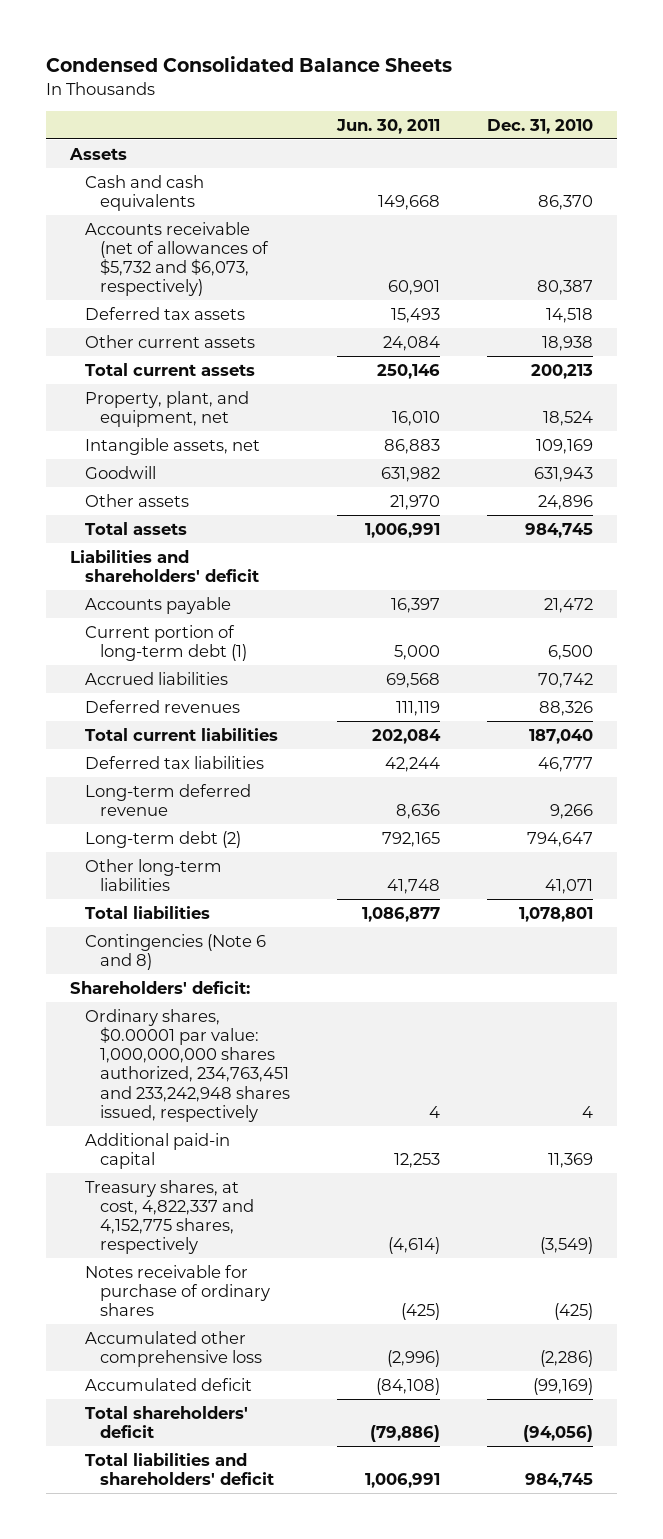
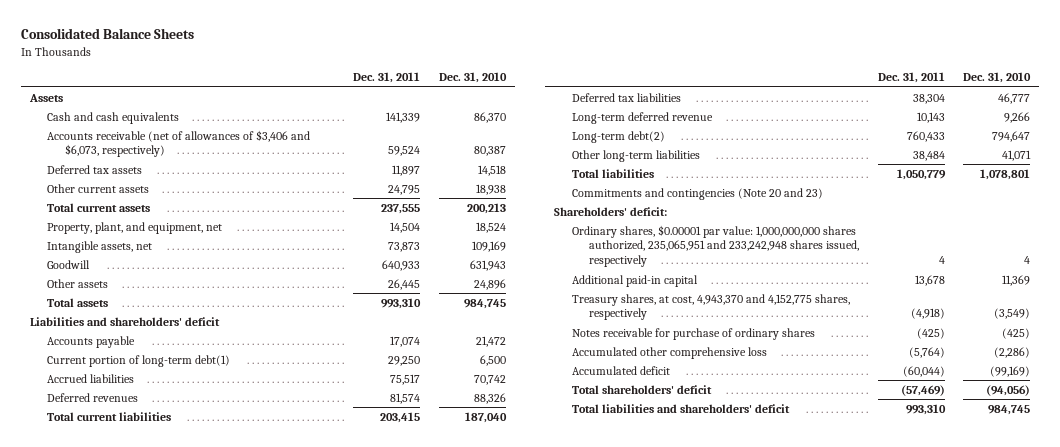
[46,56,453,73] Condensed Consolidated Balance Sheets -> [20,28,194,40] Consolidated Balance Sheets
[336,118,441,134] Jun. 30, 2011 -> none
none -> [353,72,421,84] Dec. 31, 2011
[85,221,270,297] Accounts receivable (net of allowances of $5,732 and $6,073, respectively) -> [47,129,311,158] Accounts receivable (net of allowances of $3,406 and $6,073, respectively)
[85,624,248,661] Current portion of long-term debt (1) -> [47,354,231,367] Current portion of long-term debt(1)
[85,830,242,848] Long-term debt (2) -> [571,130,665,143] Long-term debt(2)
[85,933,267,970] Contingencies (Note 6 and 8) -> [571,187,823,200] Commitments and contingencies (Note 20 and 23)
[85,1008,291,1122] Ordinary shares, $0.00001 par value: 1,000,000,000 shares authorized, 234,763,451 and 233,242,948 shares issued, respectively -> [571,224,860,268] Ordinary shares, $0.00001 par value: 1,000,000,000 shares authorized, 235,065,951 and 233,242,948 shares issued, respectively
[85,1179,255,1255] Treasury shares, at cost, 4,822,337 and 4,152,775 shares, respectively -> [571,293,850,321] Treasury shares, at cost, 4,943,370 and 4,152,775 shares, respectively

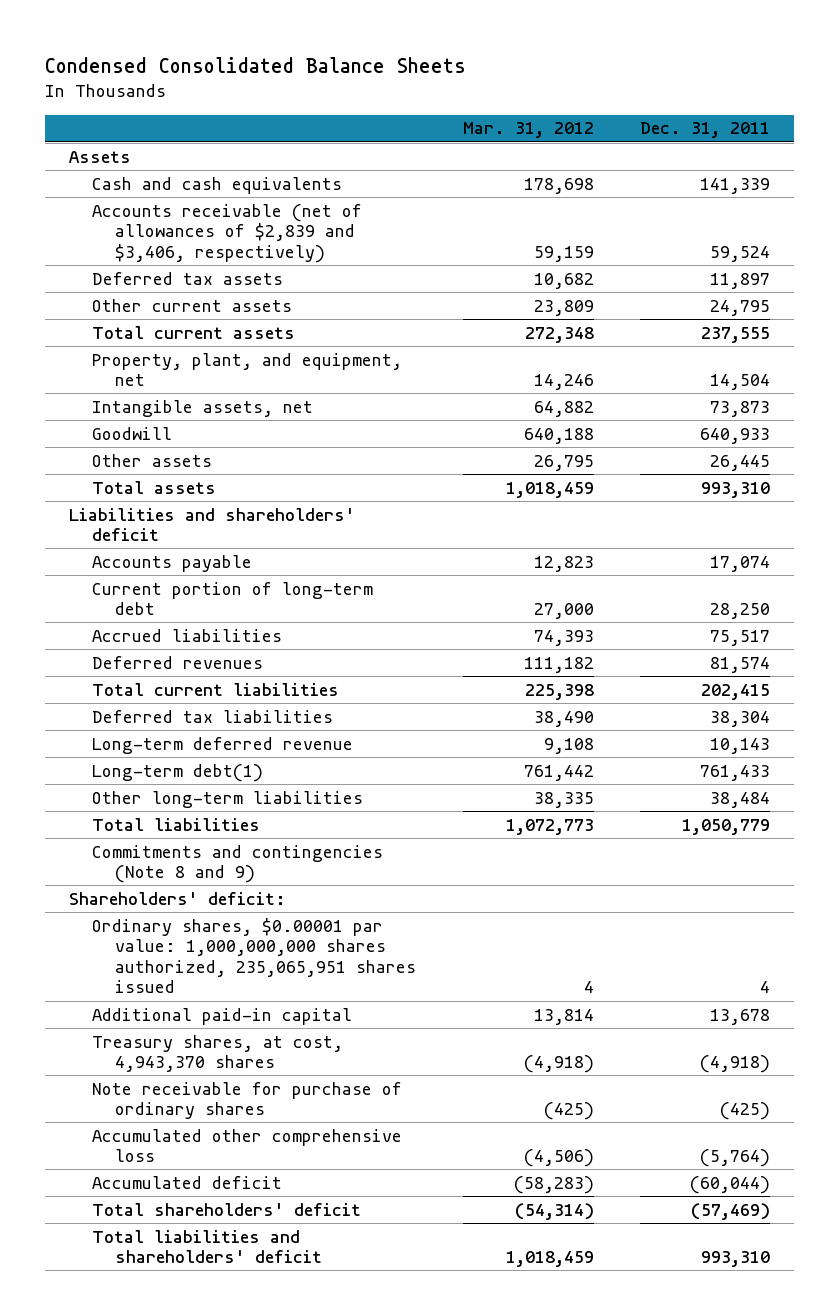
[20,28,194,40] Consolidated Balance Sheets -> [45,57,467,74] Condensed Consolidated Balance Sheets
[438,72,507,84] Dec. 31, 2010 -> none
none -> [462,122,594,139] Mar. 31, 2012
[47,129,311,158] Accounts receivable (net of allowances of $3,406 and $6,073, respectively) -> [91,203,362,263] Accounts receivable (net of allowances of $2,839 and $3,406, respectively)
[47,354,231,367] Current portion of long-term debt(1) -> [91,581,373,616] Current portion of long-term debt
[388,355,421,366] 29,250 -> [710,603,771,620] 28,250
[380,411,421,423] 203,415 -> [701,683,771,700] 202,415
[571,130,665,143] Long-term debt(2) -> [91,763,263,782] Long-term debt(1)
[906,130,945,142] 760,433 -> [700,764,771,781] 761,433
[571,187,823,200] Commitments and contingencies (Note 20 and 23) -> [91,844,383,884] Commitments and contingencies (Note 8 and 9)
[571,224,860,268] Ordinary shares, $0.00001 par value: 1,000,000,000 shares authorized, 235,065,951 and 233,242,948 shares issued, respectively -> [91,917,416,994] Ordinary shares, $0.00001 par value: 1,000,000,000 shares authorized, 235,065,951 shares issued
[571,293,850,321] Treasury shares, at cost, 4,943,370 and 4,152,775 shares, respectively -> [91,1034,343,1073] Treasury shares, at cost, 4,943,370 shares
[571,327,815,340] Notes receivable for purchase of ordinary shares -> [91,1081,402,1120] Note receivable for purchase of ordinary shares

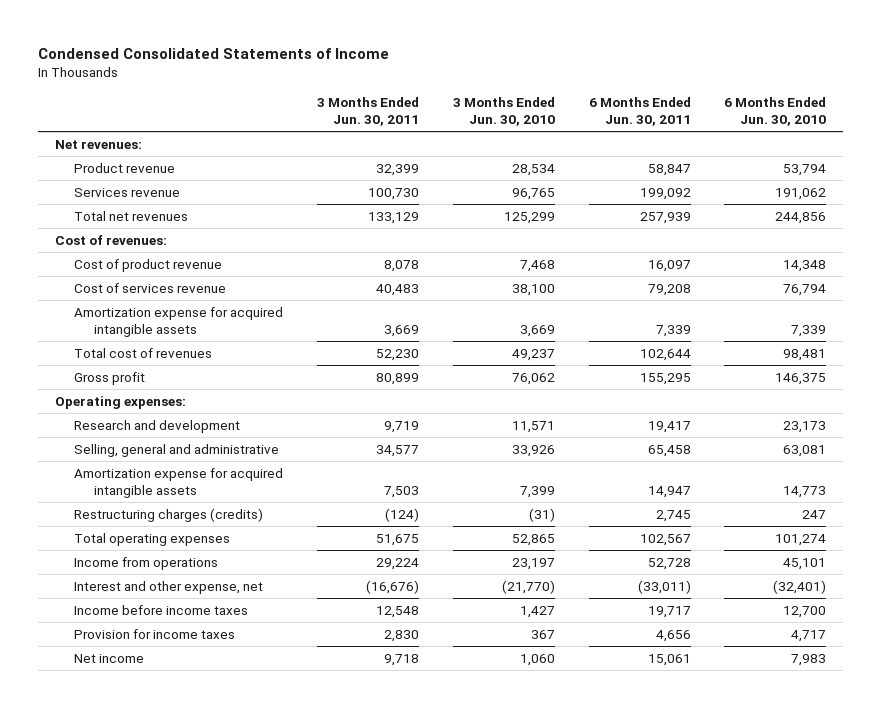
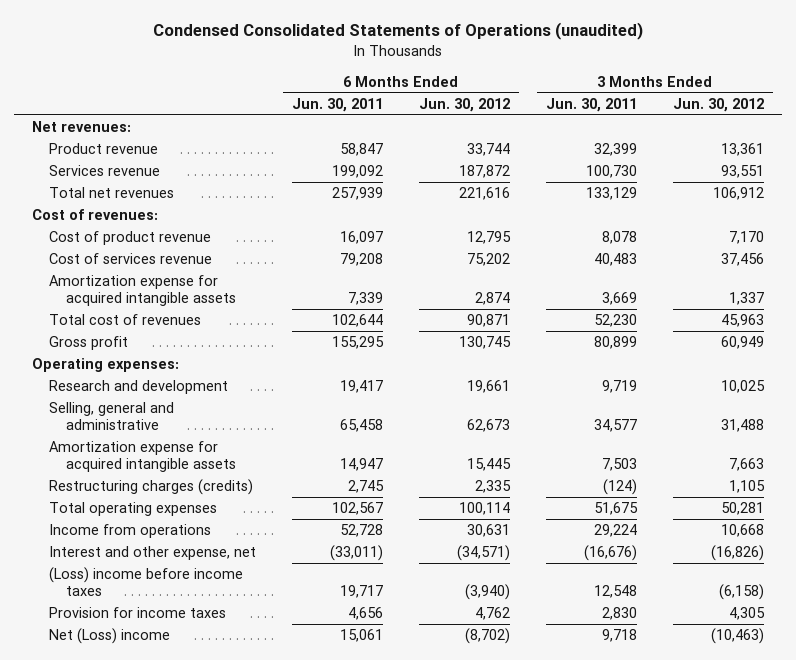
[38,47,390,59] Condensed Consolidated Statements of Income -> [152,22,643,41] Condensed Consolidated Statements of Operations (unaudited)
[452,96,555,126] 3 Months Ended Jun. 30, 2010 -> none
[724,96,827,126] 6 Months Ended Jun. 30, 2010 -> none
none -> [418,97,510,112] Jun. 30, 2012
none -> [672,97,764,112] Jun. 30, 2012
[74,604,249,615] Income before income taxes -> [48,567,243,597] (Loss) income before income taxes
[74,653,145,663] Net income -> [48,628,170,645] Net (Loss) income

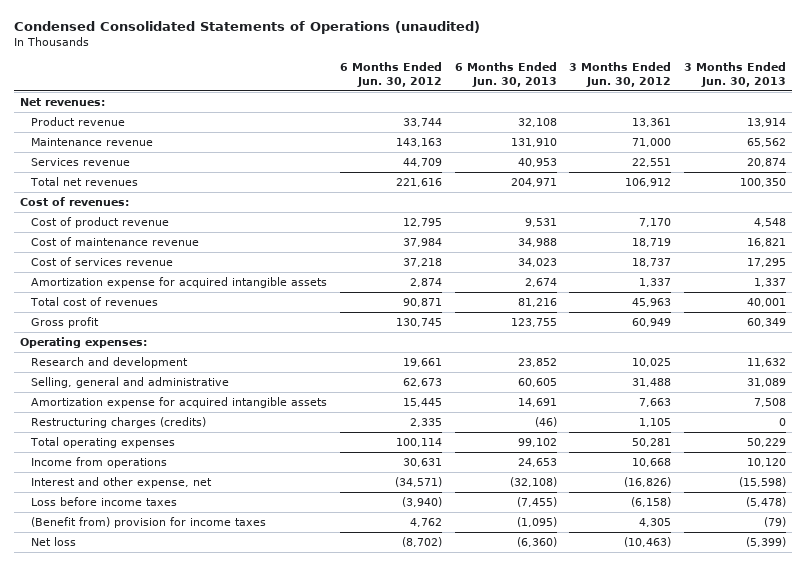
[291,97,383,112] Jun. 30, 2011 -> none
[545,97,637,112] Jun. 30, 2011 -> none
none -> [454,62,557,87] 6 Months Ended Jun. 30, 2013
none -> [683,62,786,87] 3 Months Ended Jun. 30, 2013
none -> [31,137,154,146] Maintenance revenue
[458,165,510,179] 187,872 -> [402,157,442,167] 44,709
[720,165,764,179] 93,551 -> [632,157,672,167] 22,551
none -> [31,236,200,246] Cost of maintenance revenue
[466,253,510,267] 75,202 -> [402,257,442,267] 37,218
[720,253,764,267] 37,456 -> [632,257,672,267] 18,737
[48,567,243,597] (Loss) income before income taxes -> [31,496,178,506] Loss before income taxes
[48,607,226,619] Provision for income taxes -> [31,516,267,528] (Benefit from) provision for income taxes
[48,628,170,645] Net (Loss) income -> [31,536,77,546] Net loss

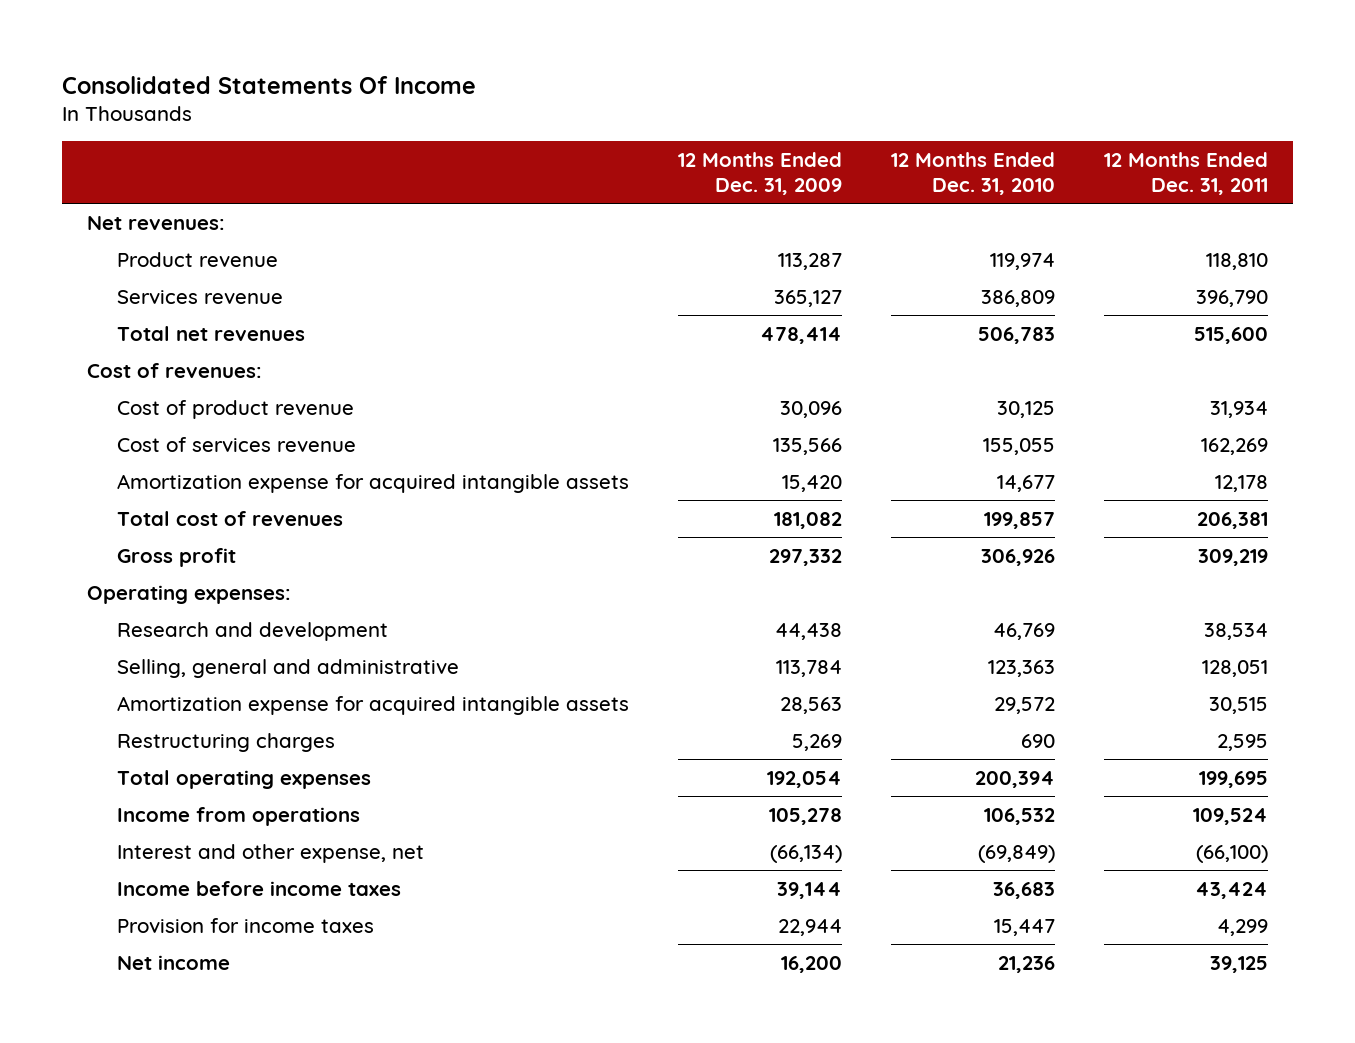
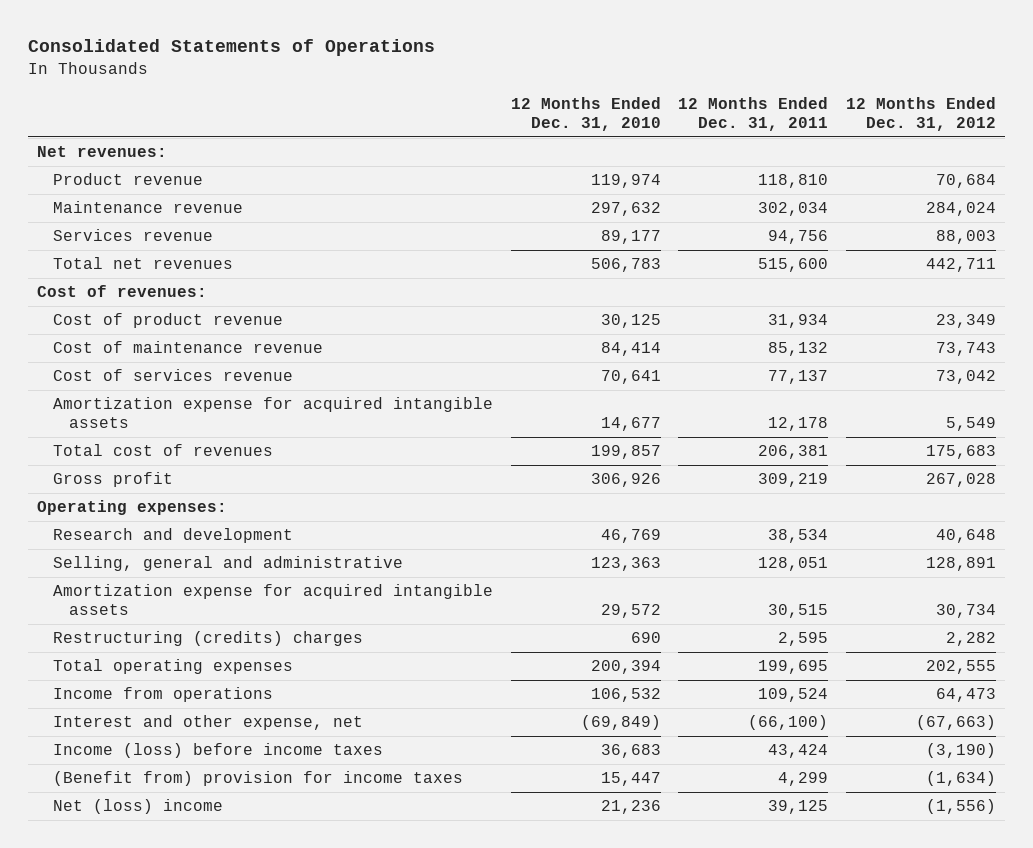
[62,75,477,94] Consolidated Statements Of Income -> [27,39,435,57] Consolidated Statements of Operations
[678,151,843,195] 12 Months Ended Dec. 31, 2009 -> none
none -> [846,96,997,131] 12 Months Ended Dec. 31, 2012
none -> [52,201,243,214] Maintenance revenue
[981,289,1056,307] 386,809 -> [600,230,661,245] 89,177
[1196,289,1269,307] 396,790 -> [768,230,829,245] 94,756
none -> [52,341,323,354] Cost of maintenance revenue
[983,437,1056,455] 155,055 -> [600,370,661,385] 70,641
[1201,437,1269,455] 162,269 -> [768,370,829,385] 77,137
[117,732,336,752] Restructuring charges -> [52,631,363,647] Restructuring (credits) charges
[117,880,402,896] Income before income taxes -> [52,743,383,759] Income (loss) before income taxes
[117,917,375,933] Provision for income taxes -> [52,771,463,787] (Benefit from) provision for income taxes
[117,954,231,970] Net income -> [52,799,223,815] Net (loss) income

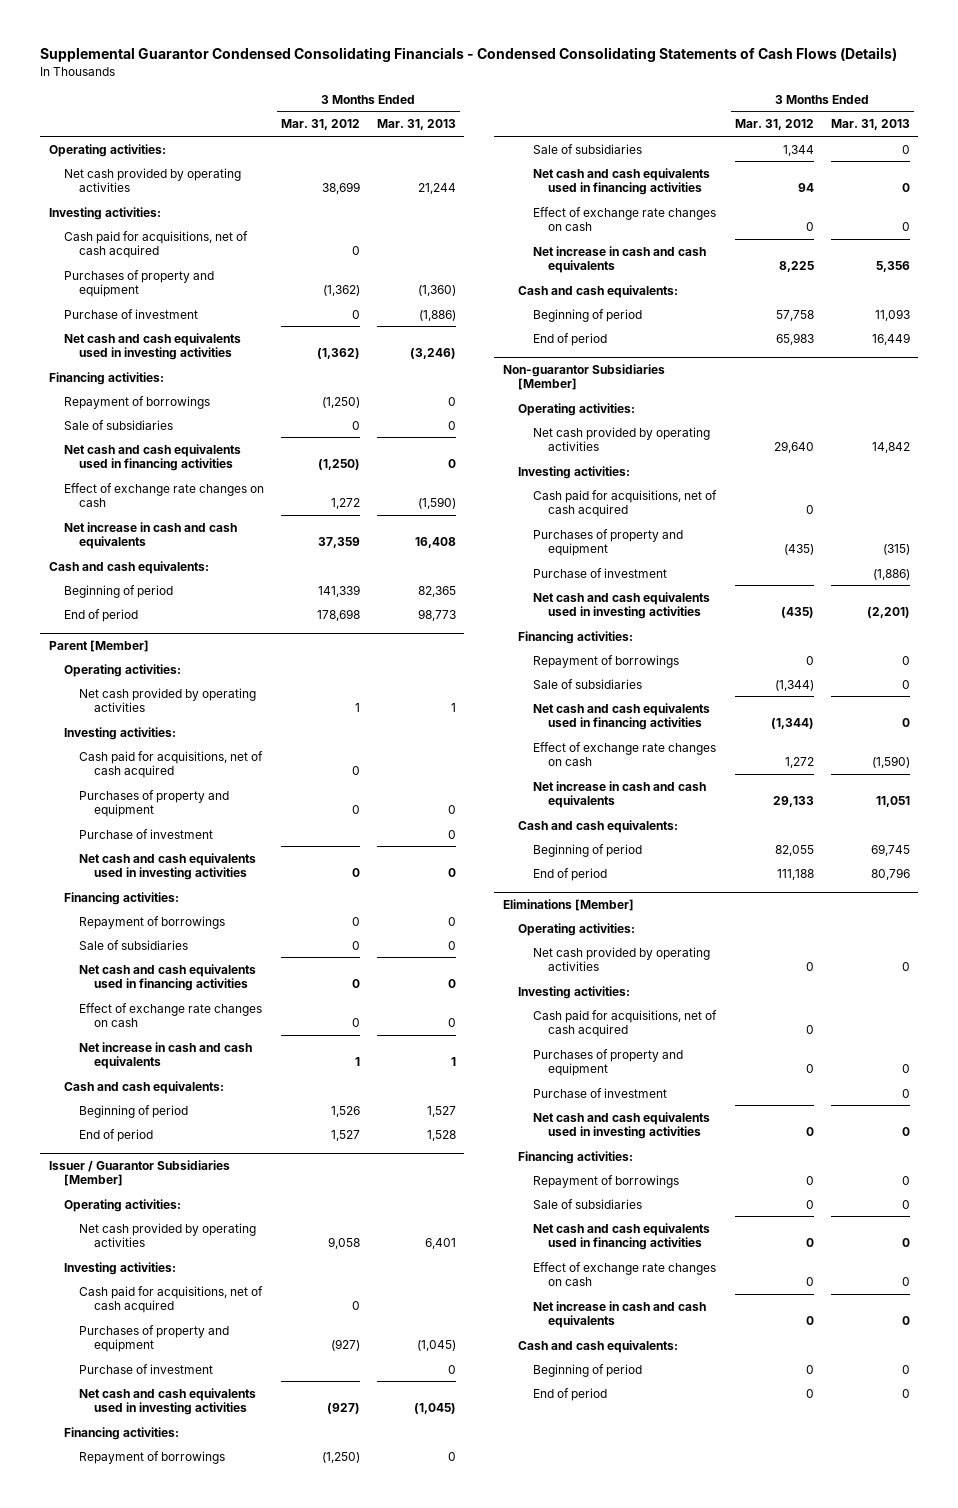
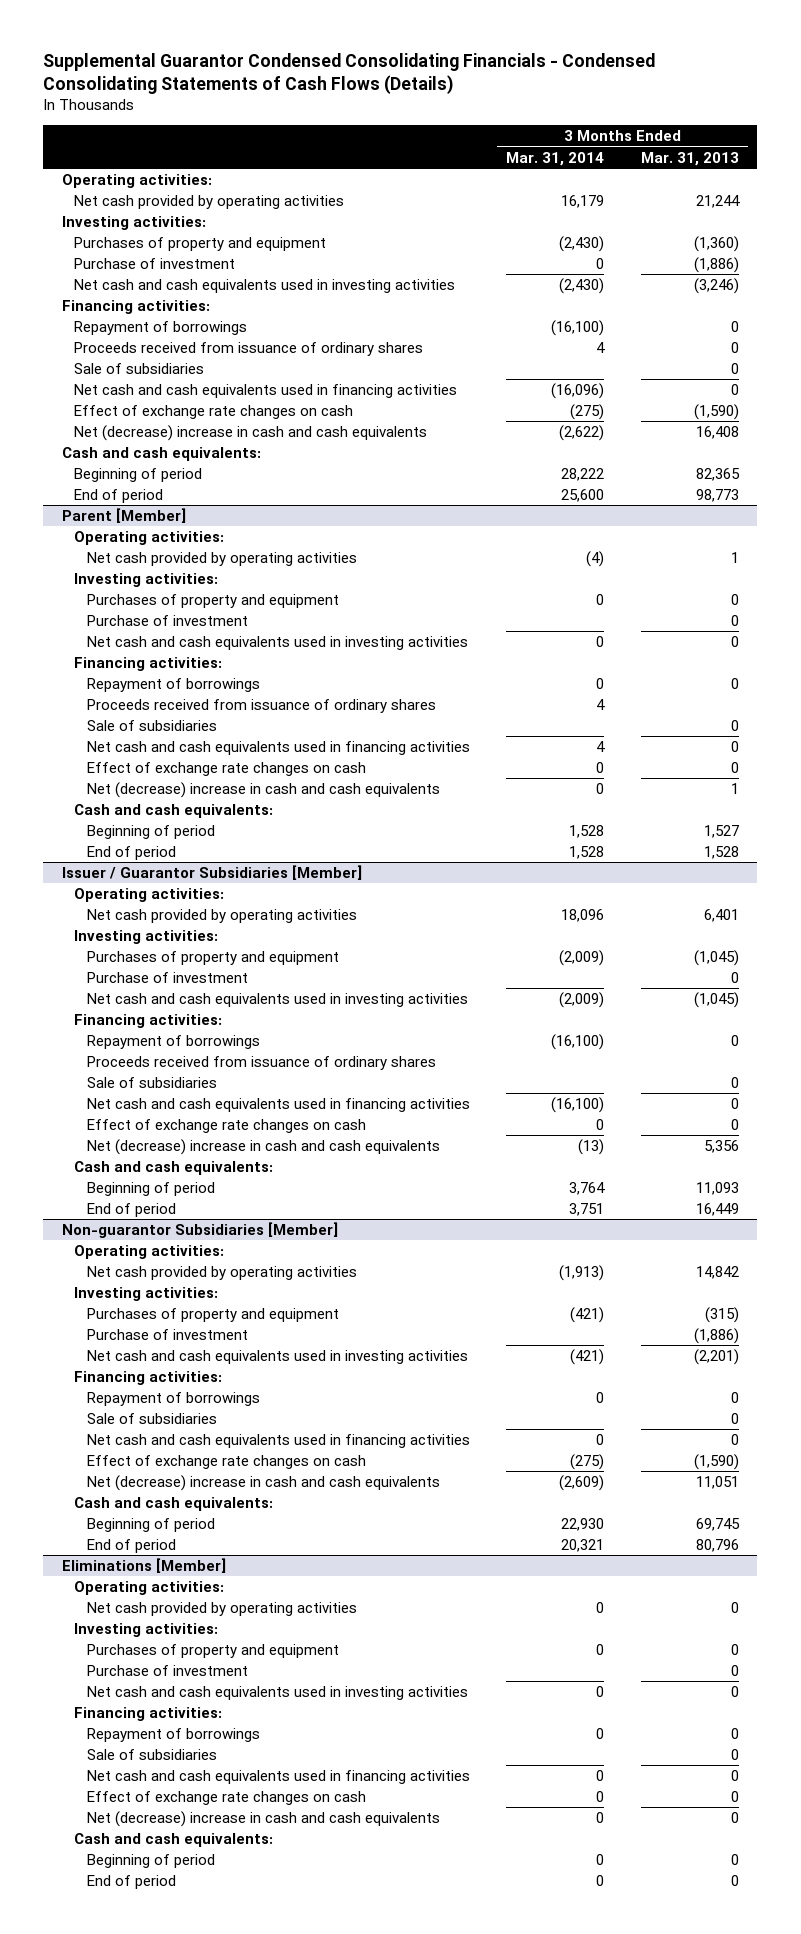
[280,119,360,131] Mar. 31, 2012 -> none
none -> [506,151,605,166] Mar. 31, 2014
[63,230,248,259] Cash paid for acquisitions, net of cash acquired -> none
none -> [74,342,424,357] Proceeds received from issuance of ordinary shares
[63,521,237,550] Net increase in cash and cash equivalents -> [74,425,428,442] Net (decrease) increase in cash and cash equivalents
[79,750,264,779] Cash paid for acquisitions, net of cash acquired -> none
none -> [86,699,436,714] Proceeds received from issuance of ordinary shares
[79,1041,253,1070] Net increase in cash and cash equivalents -> [86,782,440,799] Net (decrease) increase in cash and cash equivalents
[79,1285,264,1314] Cash paid for acquisitions, net of cash acquired -> none
none -> [86,1056,436,1071] Proceeds received from issuance of ordinary shares
[533,245,707,274] Net increase in cash and cash equivalents -> [86,1139,440,1156] Net (decrease) increase in cash and cash equivalents
[533,489,718,518] Cash paid for acquisitions, net of cash acquired -> none
[533,780,707,809] Net increase in cash and cash equivalents -> [86,1475,440,1492] Net (decrease) increase in cash and cash equivalents
[533,1009,718,1038] Cash paid for acquisitions, net of cash acquired -> none
[533,1300,707,1329] Net increase in cash and cash equivalents -> [86,1811,440,1828] Net (decrease) increase in cash and cash equivalents

